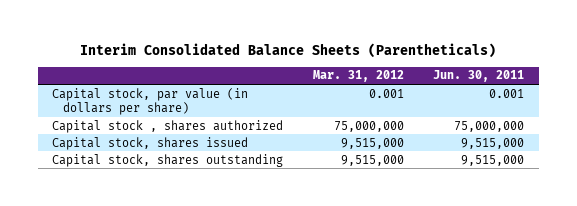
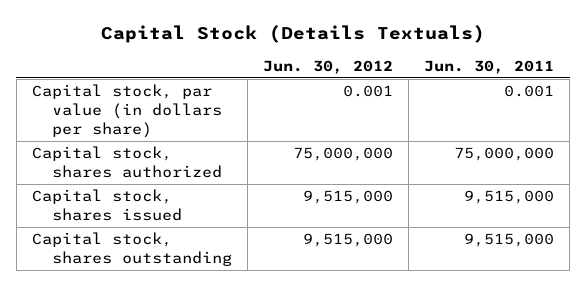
[80,43,497,59] Interim Consolidated Balance Sheets (Parentheticals) -> [101,25,486,44] Capital Stock (Details Textuals)
[312,70,404,83] Mar. 31, 2012 -> none
none -> [263,60,394,75] Jun. 30, 2012
[52,119,284,133] Capital stock , shares authorized -> [31,145,223,178] Capital stock, shares authorized

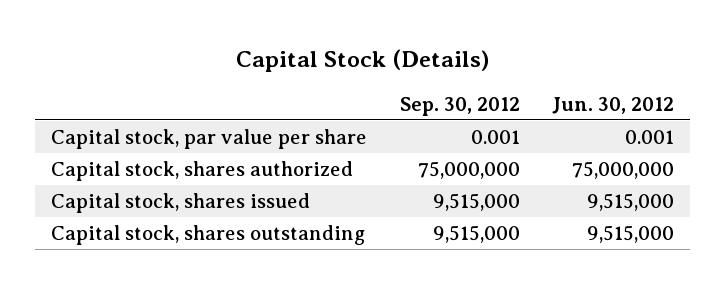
[101,25,486,44] Capital Stock (Details Textuals) -> [235,49,489,73] Capital Stock (Details)
[424,60,555,75] Jun. 30, 2011 -> none
none -> [399,96,520,116] Sep. 30, 2012
[31,83,223,138] Capital stock, par value (in dollars per share) -> [51,129,368,150] Capital stock, par value per share

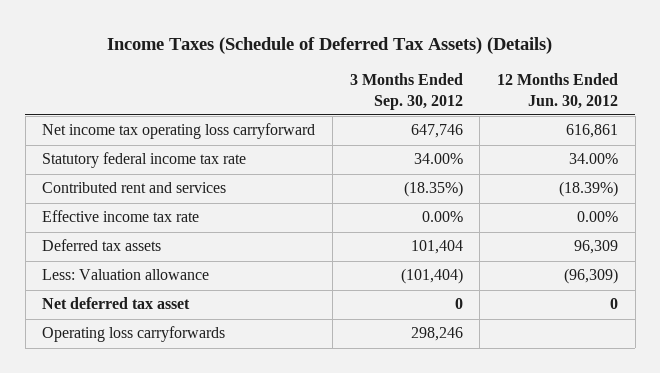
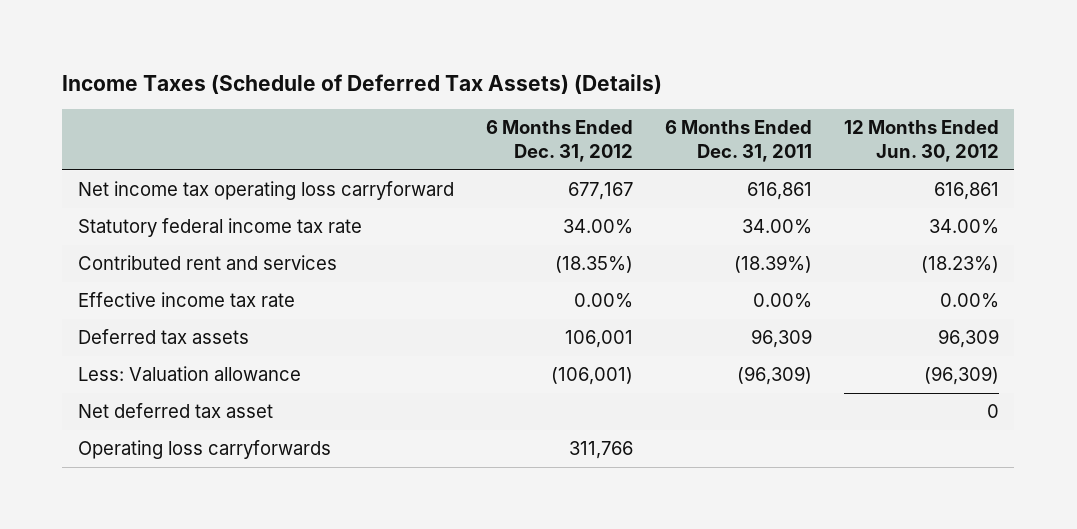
[349,73,463,110] 3 Months Ended Sep. 30, 2012 -> none
none -> [485,120,633,163] 6 Months Ended Dec. 31, 2012
none -> [664,120,812,163] 6 Months Ended Dec. 31, 2011
[559,181,619,198] (18.39%) -> [920,256,999,274] (18.23%)

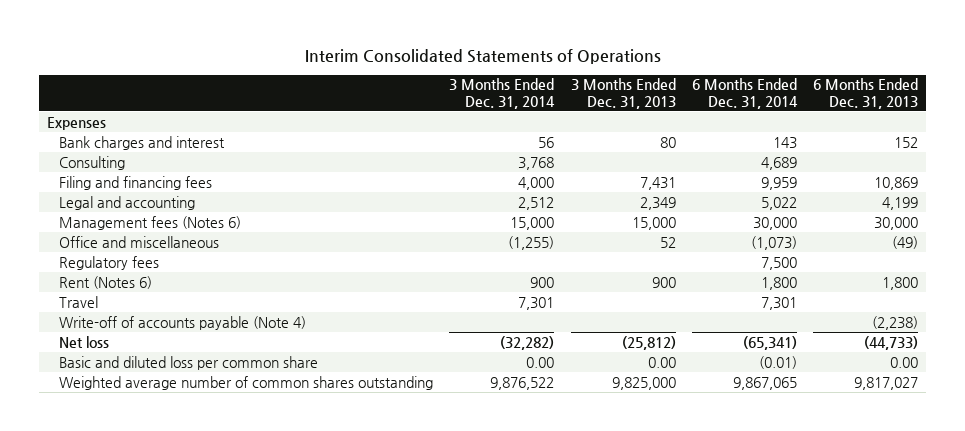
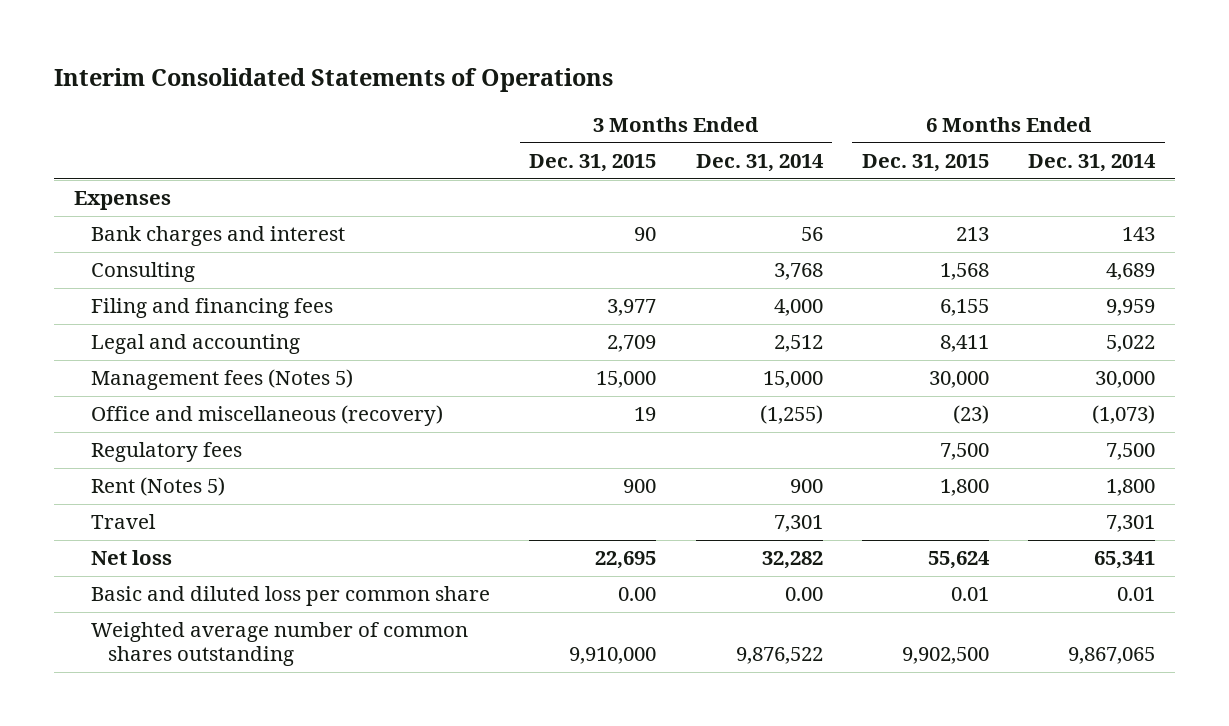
[570,78,676,109] 3 Months Ended Dec. 31, 2013 -> none
[813,78,919,109] 6 Months Ended Dec. 31, 2013 -> none
none -> [529,153,657,172] Dec. 31, 2015
none -> [861,153,989,172] Dec. 31, 2015
[59,215,242,230] Management fees (Notes 6) -> [91,369,354,391] Management fees (Notes 5)
[59,235,220,248] Office and miscellaneous -> [91,405,444,427] Office and miscellaneous (recovery)
[59,275,153,289] Rent (Notes 6) -> [91,477,226,497] Rent (Notes 5)
[59,315,307,330] Write-off of accounts payable (Note 4) -> none
[500,335,555,350] (32,282) -> [761,551,823,570] 32,282
[742,335,797,350] (65,341) -> [1094,551,1156,570] 65,341
[758,355,797,369] (0.01) -> [1117,587,1156,602] 0.01

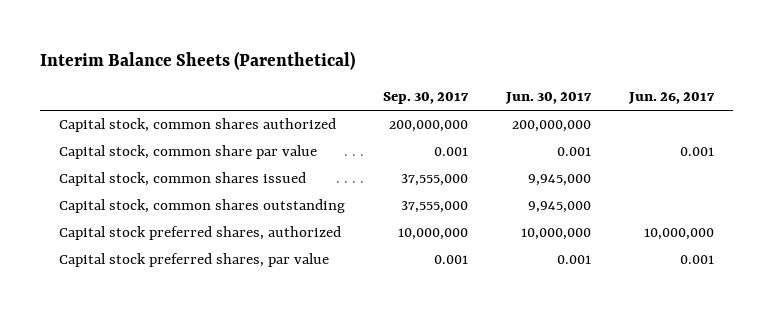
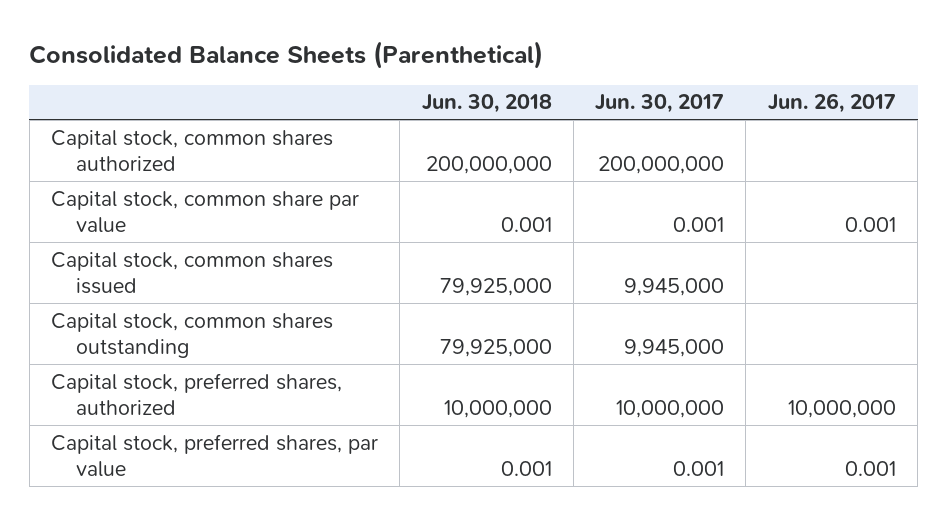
[39,50,355,70] Interim Balance Sheets (Parenthetical) -> [29,40,544,69] Consolidated Balance Sheets (Parenthetical)
[382,92,469,105] Sep. 30, 2017 -> none
none -> [421,94,552,114] Jun. 30, 2018
[58,226,341,241] Capital stock preferred shares, authorized -> [51,372,343,415] Capital stock, preferred shares, authorized
[58,253,329,268] Capital stock preferred shares, par value -> [51,433,379,477] Capital stock, preferred shares, par value

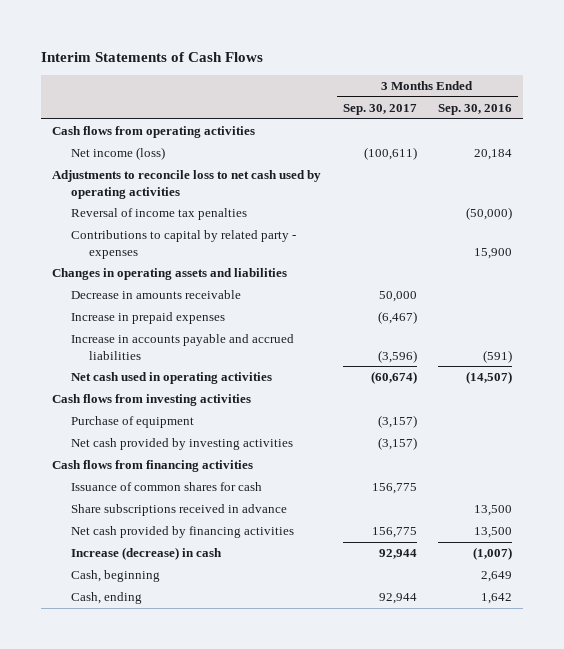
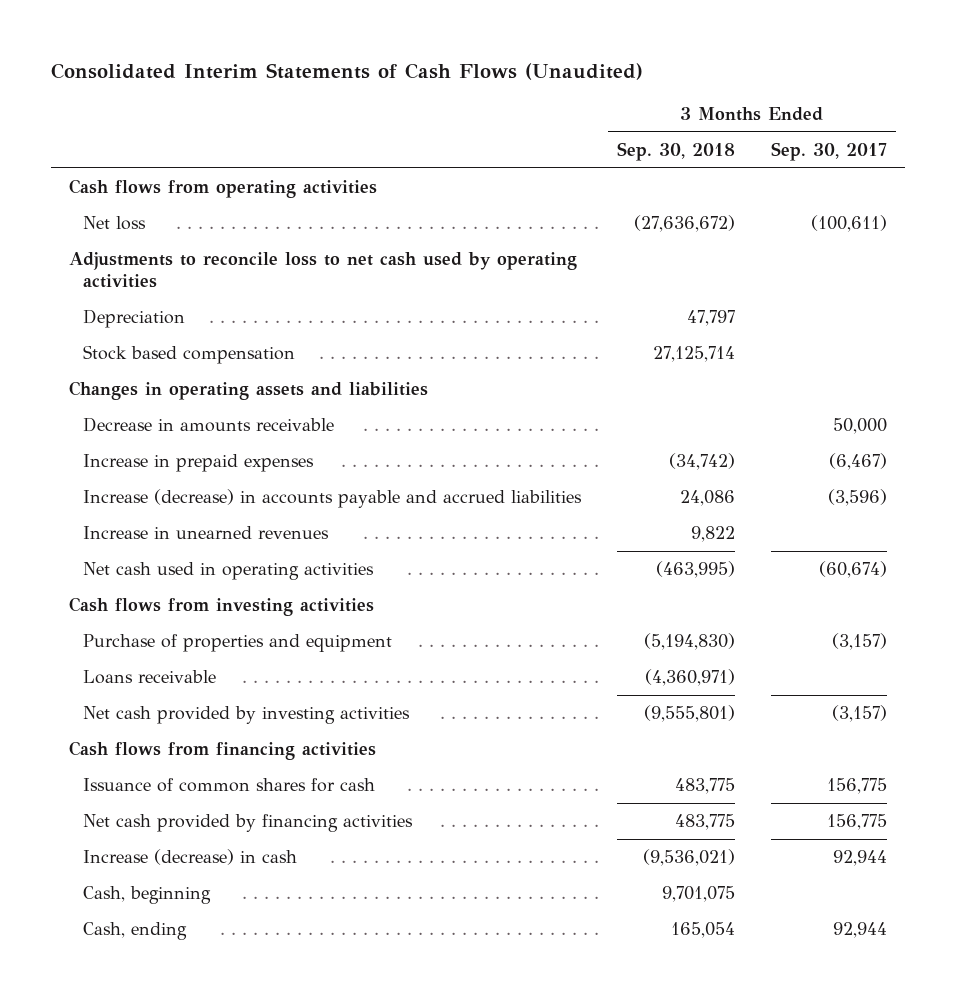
[41,51,264,62] Interim Statements of Cash Flows -> [50,63,643,81] Consolidated Interim Statements of Cash Flows (Unaudited)
[438,103,513,115] Sep. 30, 2016 -> none
none -> [616,141,735,161] Sep. 30, 2018
[70,147,165,161] Net income (loss) -> [82,216,146,231] Net loss
[70,208,247,221] Reversal of income tax penalties -> none
[70,230,296,259] Contributions to capital by related party - expenses -> none
none -> [82,309,185,329] Depreciation
none -> [82,345,295,365] Stock based compensation
[70,334,294,360] Increase in accounts payable and accrued liabilities -> [82,489,582,509] Increase (decrease) in accounts payable and accrued liabilities
none -> [82,526,329,540] Increase in unearned revenues
[70,416,194,429] Purchase of equipment -> [82,634,392,653] Purchase of properties and equipment
none -> [82,670,216,685] Loans receivable
[70,504,287,517] Share subscriptions received in advance -> none

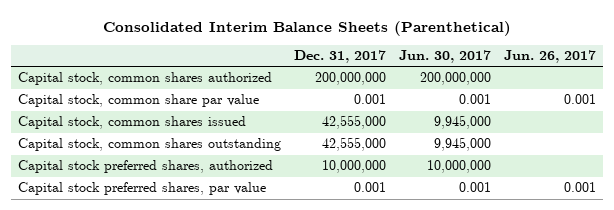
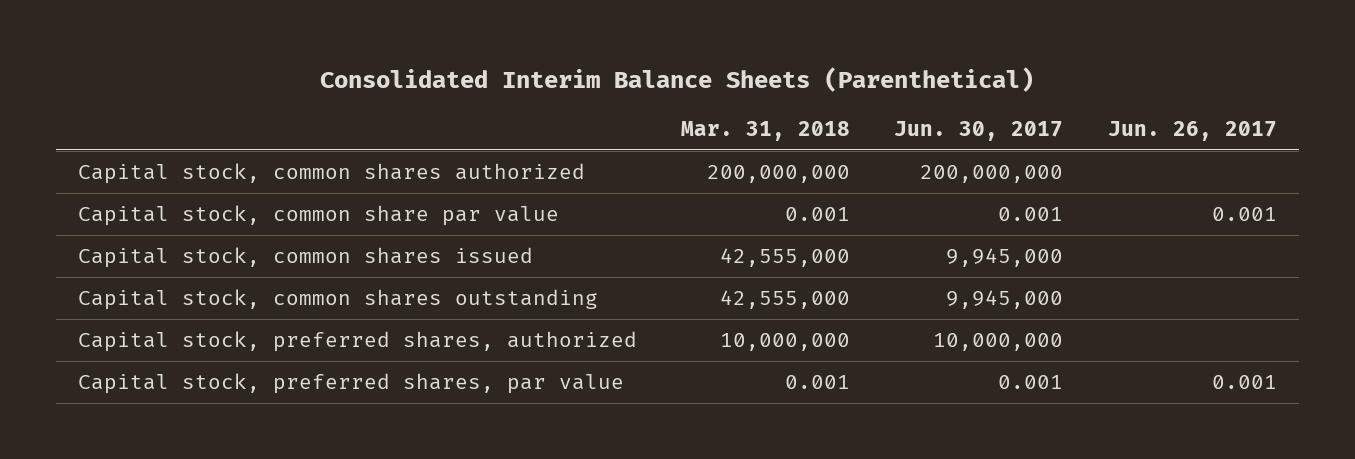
[293,50,386,64] Dec. 31, 2017 -> none
none -> [681,121,851,142] Mar. 31, 2018
[17,160,273,174] Capital stock preferred shares, authorized -> [78,330,638,352] Capital stock, preferred shares, authorized
[17,182,266,196] Capital stock preferred shares, par value -> [78,372,625,394] Capital stock, preferred shares, par value

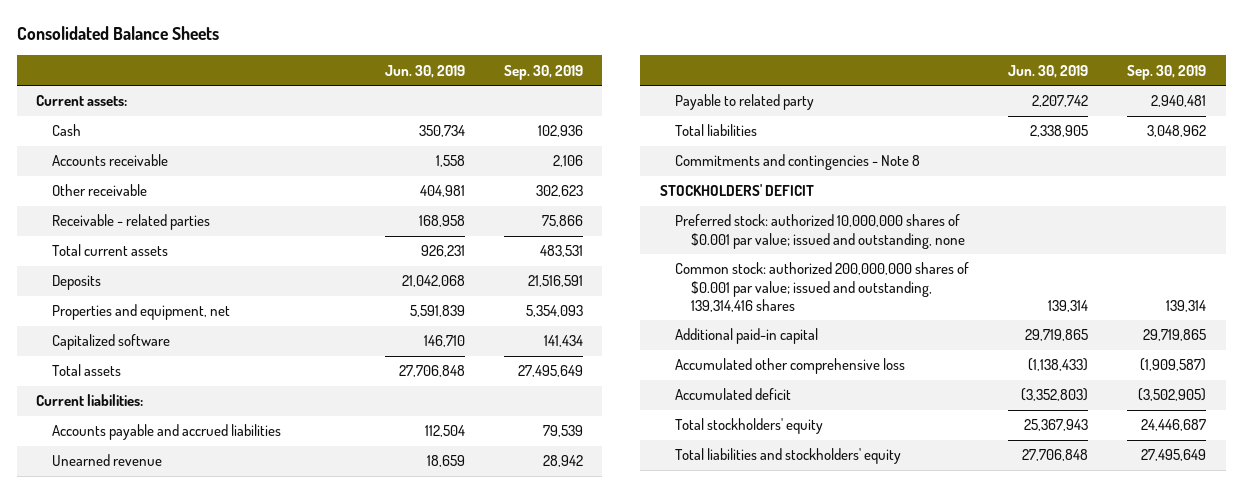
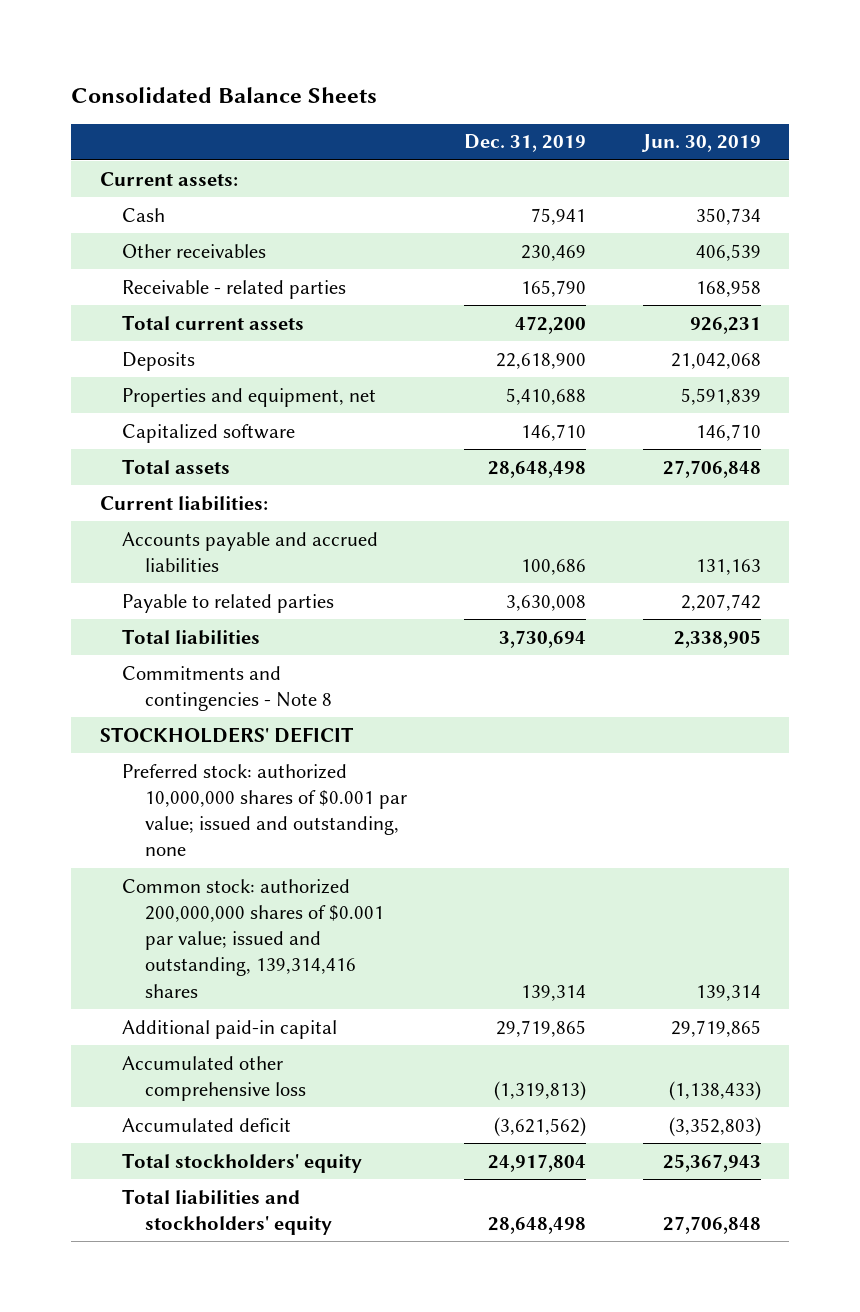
[503,64,583,80] Sep. 30, 2019 -> none
none -> [463,134,586,153] Dec. 31, 2019
[51,154,168,167] Accounts receivable -> none
[51,184,147,197] Other receivable -> none
none -> [122,243,267,258] Other receivables
[51,454,162,467] Unearned revenue -> none
[424,425,465,438] 112,504 -> [695,558,761,575] 131,163
[675,94,815,111] Payable to related party -> [122,593,335,613] Payable to related parties

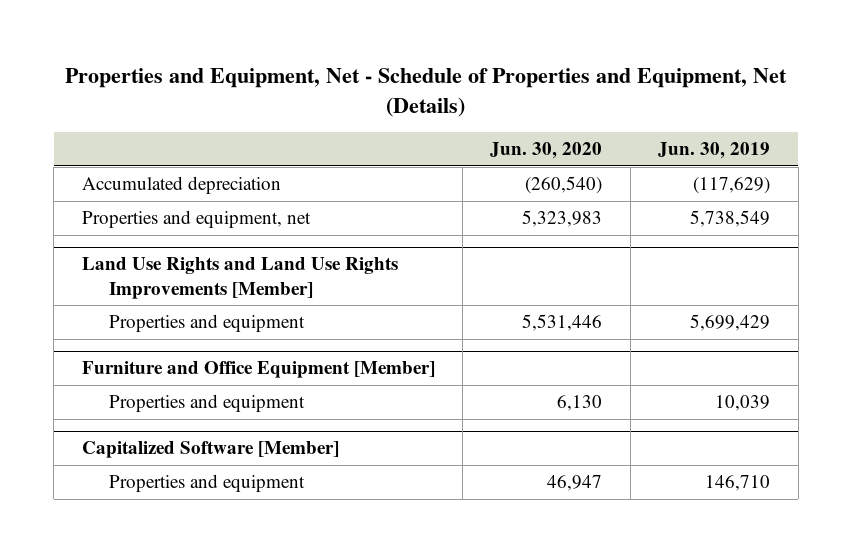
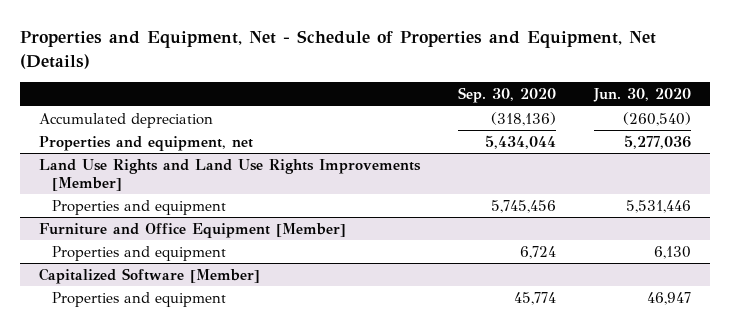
[658,141,771,159] Jun. 30, 2019 -> none
none -> [457,87,556,104] Sep. 30, 2020
[522,210,603,228] 5,323,983 -> [623,134,691,149] 5,277,036

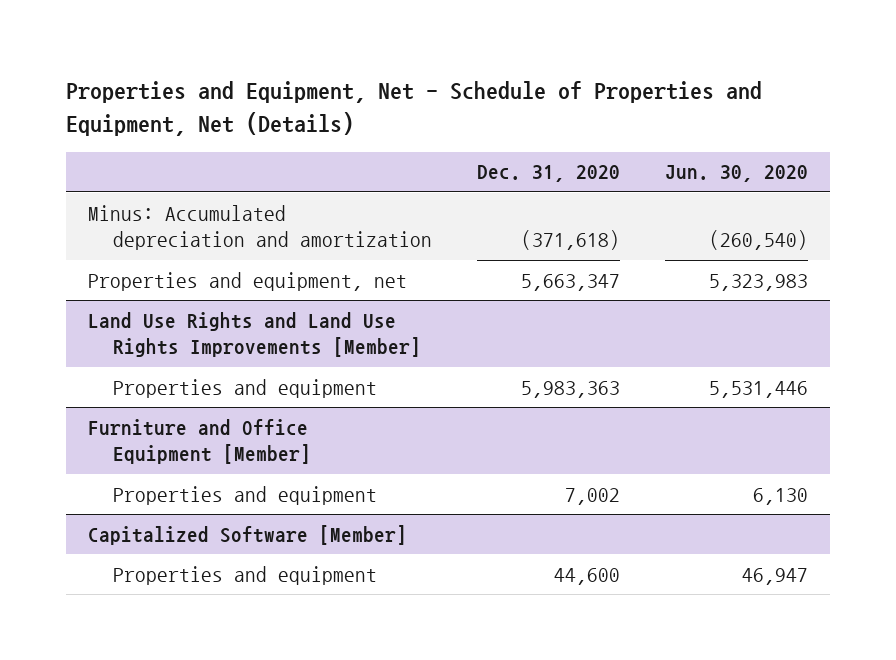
[457,87,556,104] Sep. 30, 2020 -> none
none -> [476,165,620,183] Dec. 31, 2020
[38,112,213,128] Accumulated depreciation -> [88,204,433,251] Minus: Accumulated depreciation and amortization
[623,134,691,149] 5,277,036 -> [708,273,808,291] 5,323,983

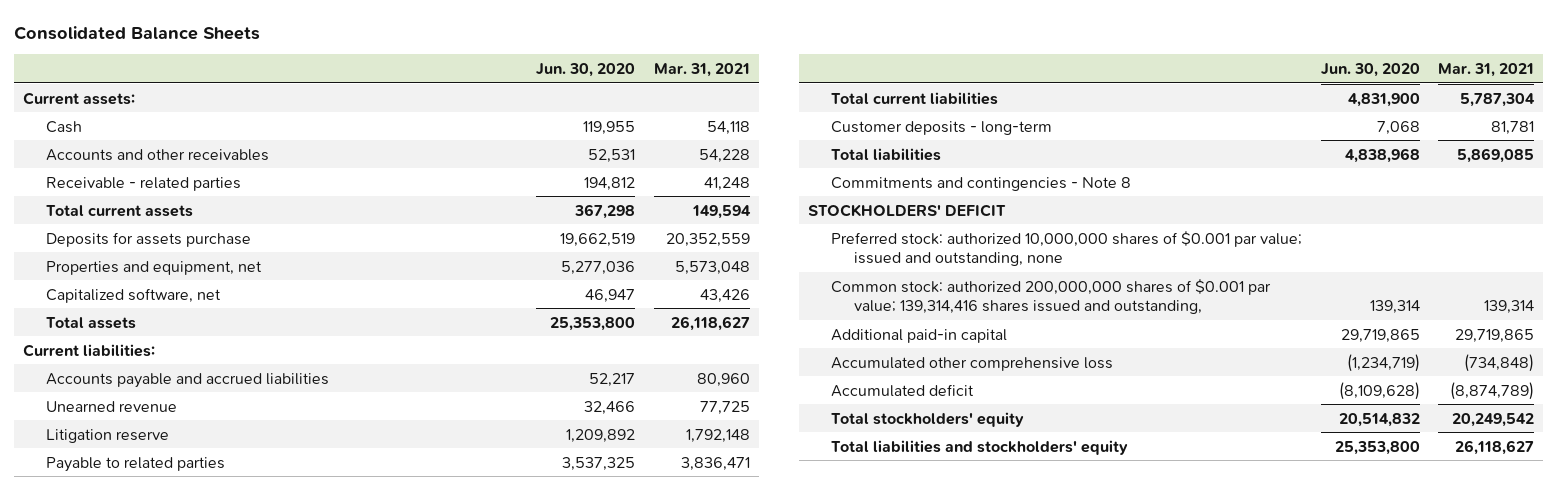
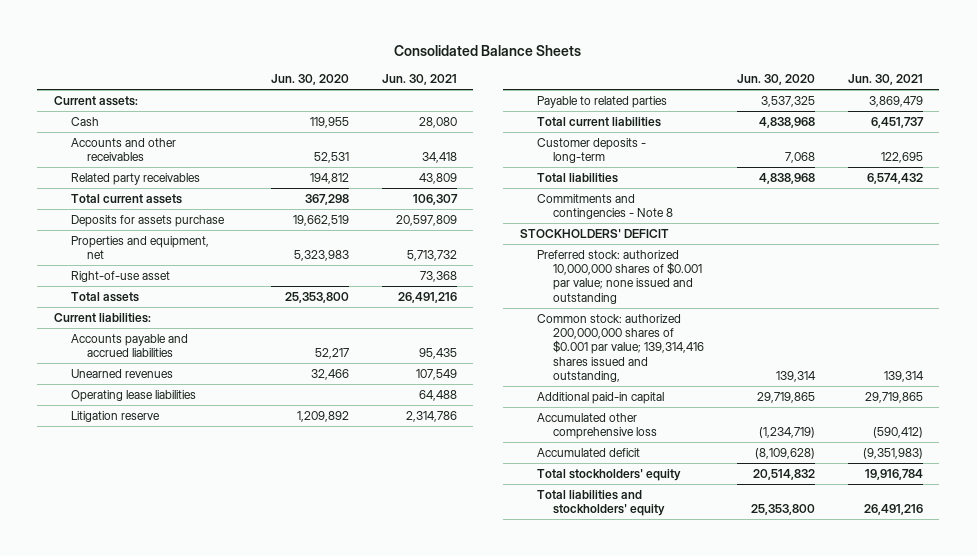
[653,63,750,78] Mar. 31, 2021 -> none
none -> [381,74,457,86] Jun. 30, 2021
[46,176,242,191] Receivable - related parties -> [70,172,200,185] Related party receivables
[46,287,222,303] Capitalized software, net -> none
[561,260,636,275] 5,277,036 -> [294,250,350,262] 5,323,983
none -> [70,270,170,282] Right-of-use asset
[46,400,178,412] Unearned revenue -> [70,368,173,378] Unearned revenues
none -> [70,389,196,402] Operating lease liabilities
[1347,92,1420,107] 4,831,900 -> [759,116,816,128] 4,838,968
[830,230,1302,267] Preferred stock: authorized 10,000,000 shares of $0.001 par value; issued and outstanding, none -> [536,249,703,304] Preferred stock: authorized 10,000,000 shares of $0.001 par value; none issued and outstanding

